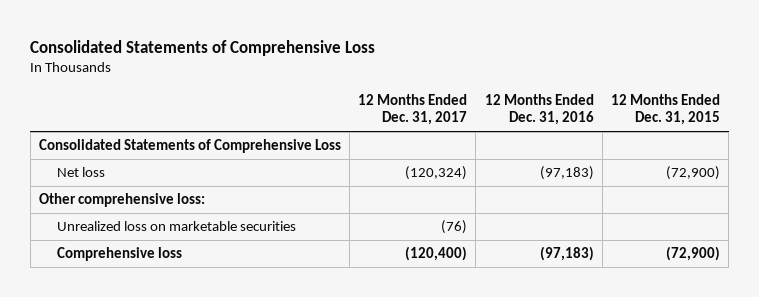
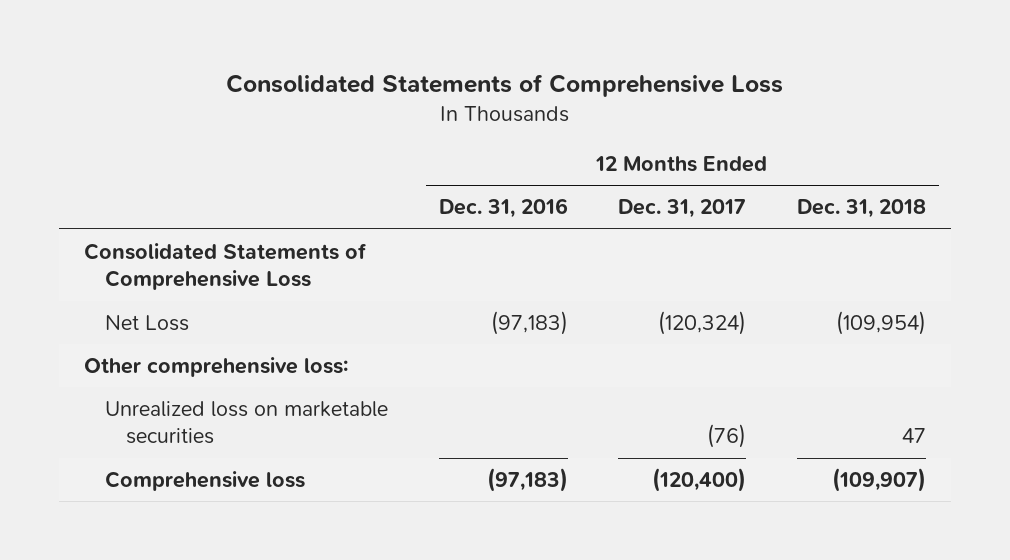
[611,94,721,126] 12 Months Ended Dec. 31, 2015 -> none
none -> [797,199,927,219] Dec. 31, 2018
[56,167,105,178] Net loss -> [104,314,189,331] Net Loss

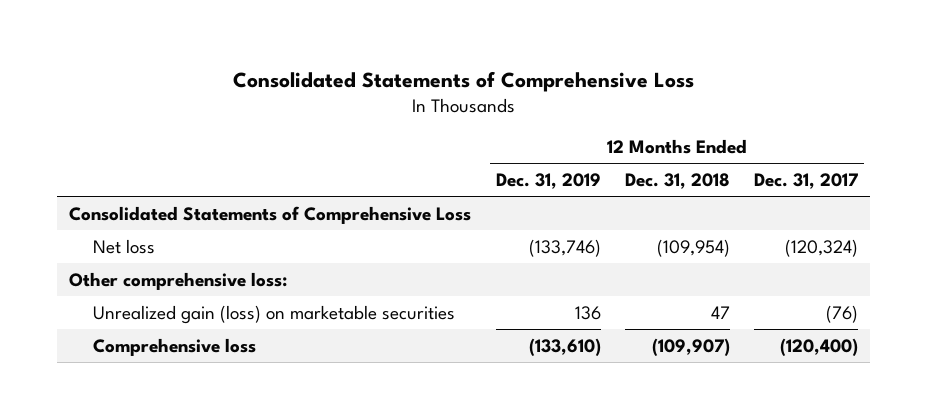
[438,198,568,219] Dec. 31, 2016 -> none
none -> [495,173,601,190] Dec. 31, 2019
[104,314,189,331] Net Loss -> [92,238,155,254] Net loss
[104,400,388,445] Unrealized loss on marketable securities -> [92,304,455,324] Unrealized gain (loss) on marketable securities

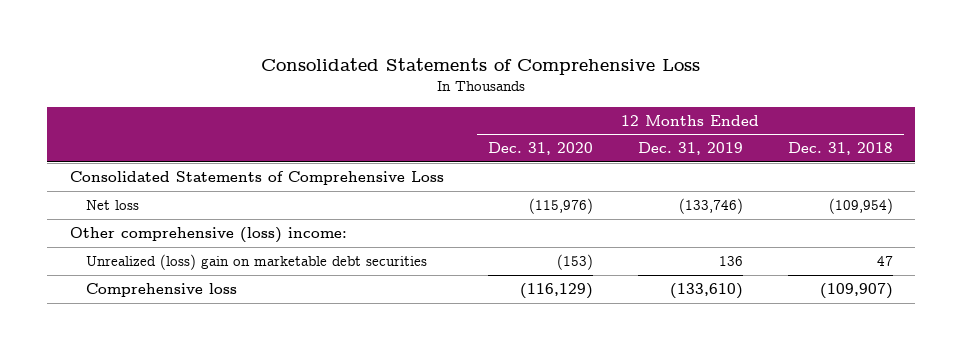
[753,173,858,190] Dec. 31, 2017 -> none
none -> [488,142,594,156] Dec. 31, 2020
[69,271,288,290] Other comprehensive loss: -> [69,227,347,244] Other comprehensive (loss) income:
[92,304,455,324] Unrealized gain (loss) on marketable securities -> [86,254,428,271] Unrealized (loss) gain on marketable debt securities

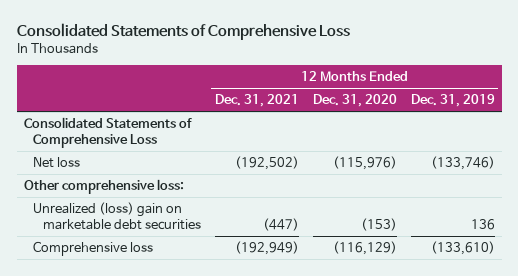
[787,142,893,156] Dec. 31, 2018 -> none
none -> [214,94,299,108] Dec. 31, 2021
[69,227,347,244] Other comprehensive (loss) income: -> [23,178,184,194] Other comprehensive loss:

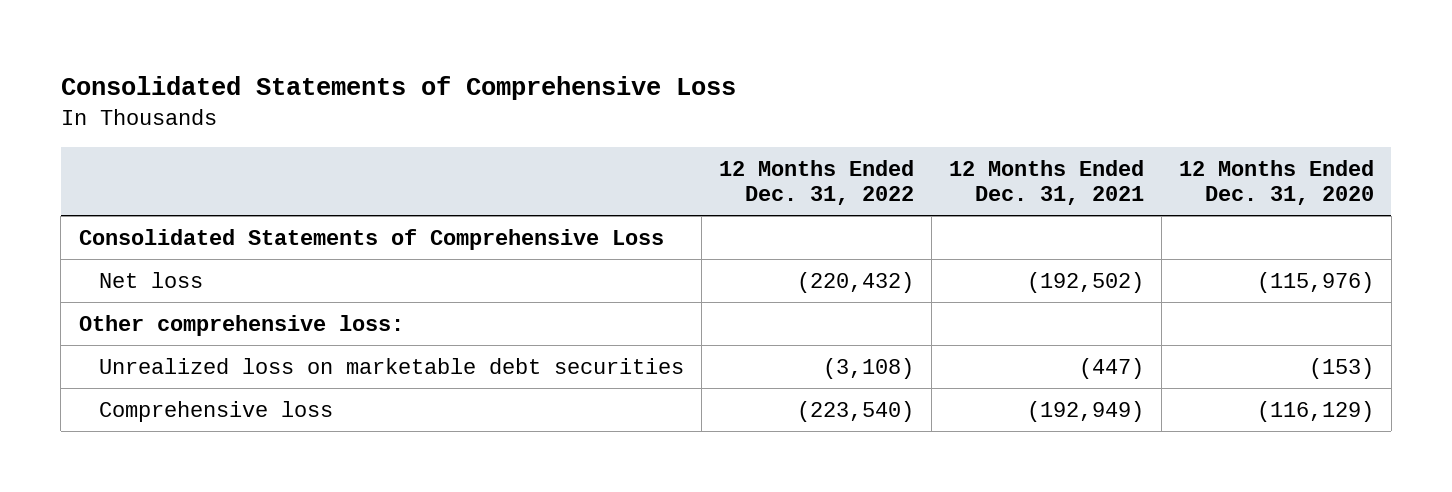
[410,94,495,108] Dec. 31, 2019 -> none
none -> [718,159,914,205] 12 Months Ended Dec. 31, 2022
[33,201,201,230] Unrealized (loss) gain on marketable debt securities -> [98,357,684,374] Unrealized loss on marketable debt securities

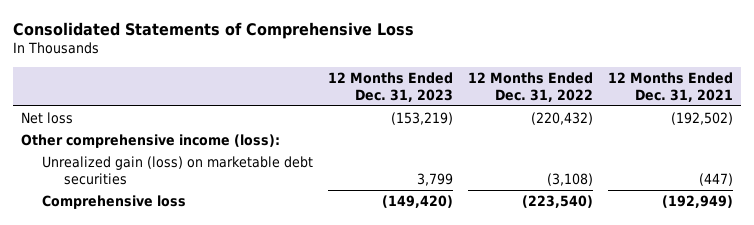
[1178,159,1374,205] 12 Months Ended Dec. 31, 2020 -> none
none -> [328,72,454,102] 12 Months Ended Dec. 31, 2023
[78,228,664,250] Consolidated Statements of Comprehensive Loss -> none
[78,314,404,336] Other comprehensive loss: -> [20,134,280,149] Other comprehensive income (loss):
[98,357,684,374] Unrealized loss on marketable debt securities -> [42,156,314,185] Unrealized gain (loss) on marketable debt securities

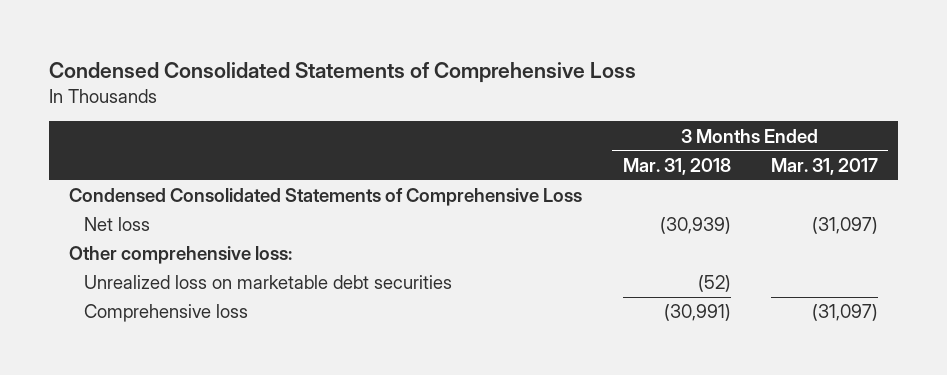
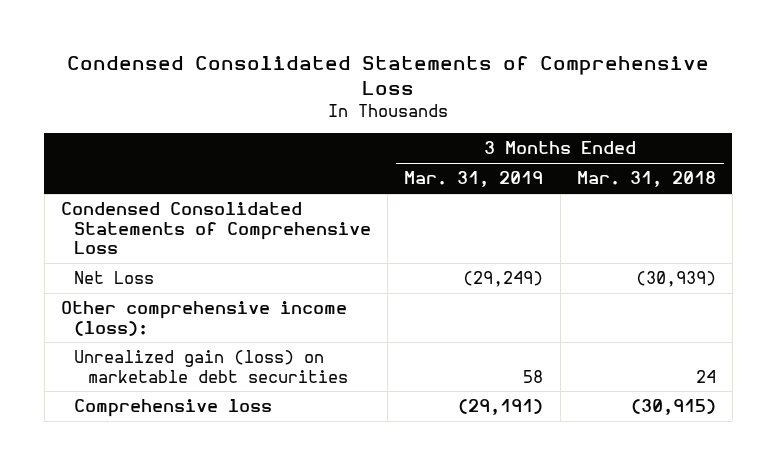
[770,157,878,175] Mar. 31, 2017 -> none
none -> [404,171,544,188] Mar. 31, 2019
[83,217,150,232] Net loss -> [74,271,155,285] Net Loss
[69,246,293,265] Other comprehensive loss: -> [61,301,348,336] Other comprehensive income (loss):
[83,275,452,290] Unrealized loss on marketable debt securities -> [74,350,348,383] Unrealized gain (loss) on marketable debt securities
[697,275,731,293] (52) -> [695,369,716,383] 24
[663,304,731,322] (30,991) -> [630,399,716,416] (30,915)

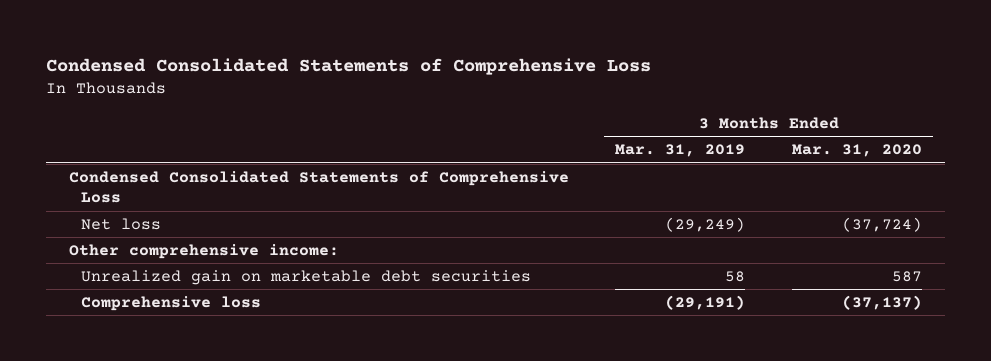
[576,171,716,188] Mar. 31, 2018 -> none
none -> [791,144,922,158] Mar. 31, 2020
[74,271,155,285] Net Loss -> [81,217,162,230] Net loss
[61,301,348,336] Other comprehensive income (loss): -> [69,243,340,259] Other comprehensive income:
[74,350,348,383] Unrealized gain (loss) on marketable debt securities -> [81,269,532,285] Unrealized gain on marketable debt securities

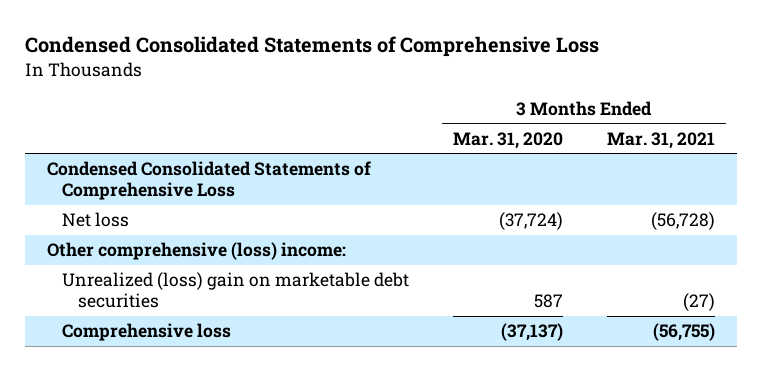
[615,144,746,158] Mar. 31, 2019 -> none
none -> [606,131,715,149] Mar. 31, 2021
[69,243,340,259] Other comprehensive income: -> [47,242,347,261] Other comprehensive (loss) income:
[81,269,532,285] Unrealized gain on marketable debt securities -> [62,272,410,309] Unrealized (loss) gain on marketable debt securities

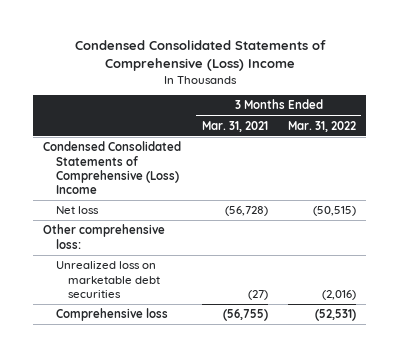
[25,36,600,58] Condensed Consolidated Statements of Comprehensive Loss -> [74,40,326,72] Condensed Consolidated Statements of Comprehensive (Loss) Income
[453,131,564,149] Mar. 31, 2020 -> none
none -> [288,120,357,132] Mar. 31, 2022
[47,161,372,201] Condensed Consolidated Statements of Comprehensive Loss -> [42,141,181,195] Condensed Consolidated Statements of Comprehensive (Loss) Income
[47,242,347,261] Other comprehensive (loss) income: -> [42,224,165,249] Other comprehensive loss:
[62,272,410,309] Unrealized (loss) gain on marketable debt securities -> [55,261,161,298] Unrealized loss on marketable debt securities

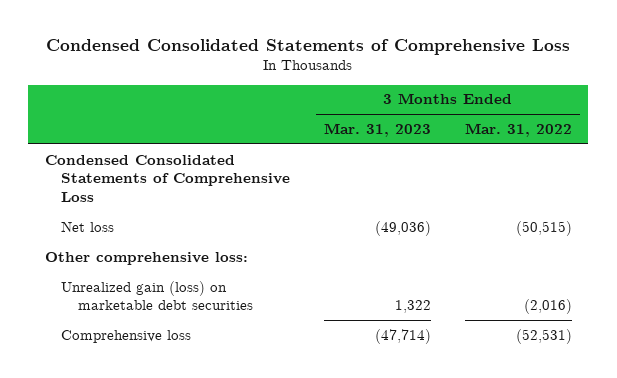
[74,40,326,72] Condensed Consolidated Statements of Comprehensive (Loss) Income -> [46,38,571,55] Condensed Consolidated Statements of Comprehensive Loss
[201,120,268,132] Mar. 31, 2021 -> none
none -> [323,122,431,137] Mar. 31, 2023
[42,141,181,195] Condensed Consolidated Statements of Comprehensive (Loss) Income -> [45,154,291,202] Condensed Consolidated Statements of Comprehensive Loss
[55,261,161,298] Unrealized loss on marketable debt securities -> [61,280,253,311] Unrealized gain (loss) on marketable debt securities

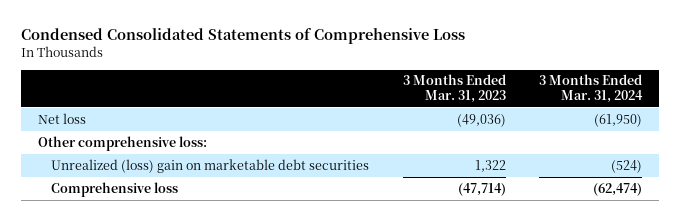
[464,122,572,137] Mar. 31, 2022 -> none
none -> [539,74,644,103] 3 Months Ended Mar. 31, 2024
[45,154,291,202] Condensed Consolidated Statements of Comprehensive Loss -> none
[61,280,253,311] Unrealized gain (loss) on marketable debt securities -> [51,158,370,173] Unrealized (loss) gain on marketable debt securities

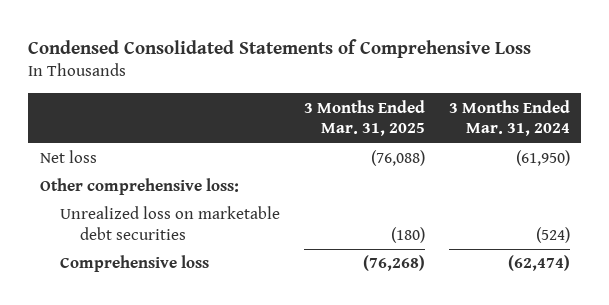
[402,74,506,103] 3 Months Ended Mar. 31, 2023 -> none
none -> [303,99,425,137] 3 Months Ended Mar. 31, 2025
[51,158,370,173] Unrealized (loss) gain on marketable debt securities -> [59,206,280,241] Unrealized loss on marketable debt securities

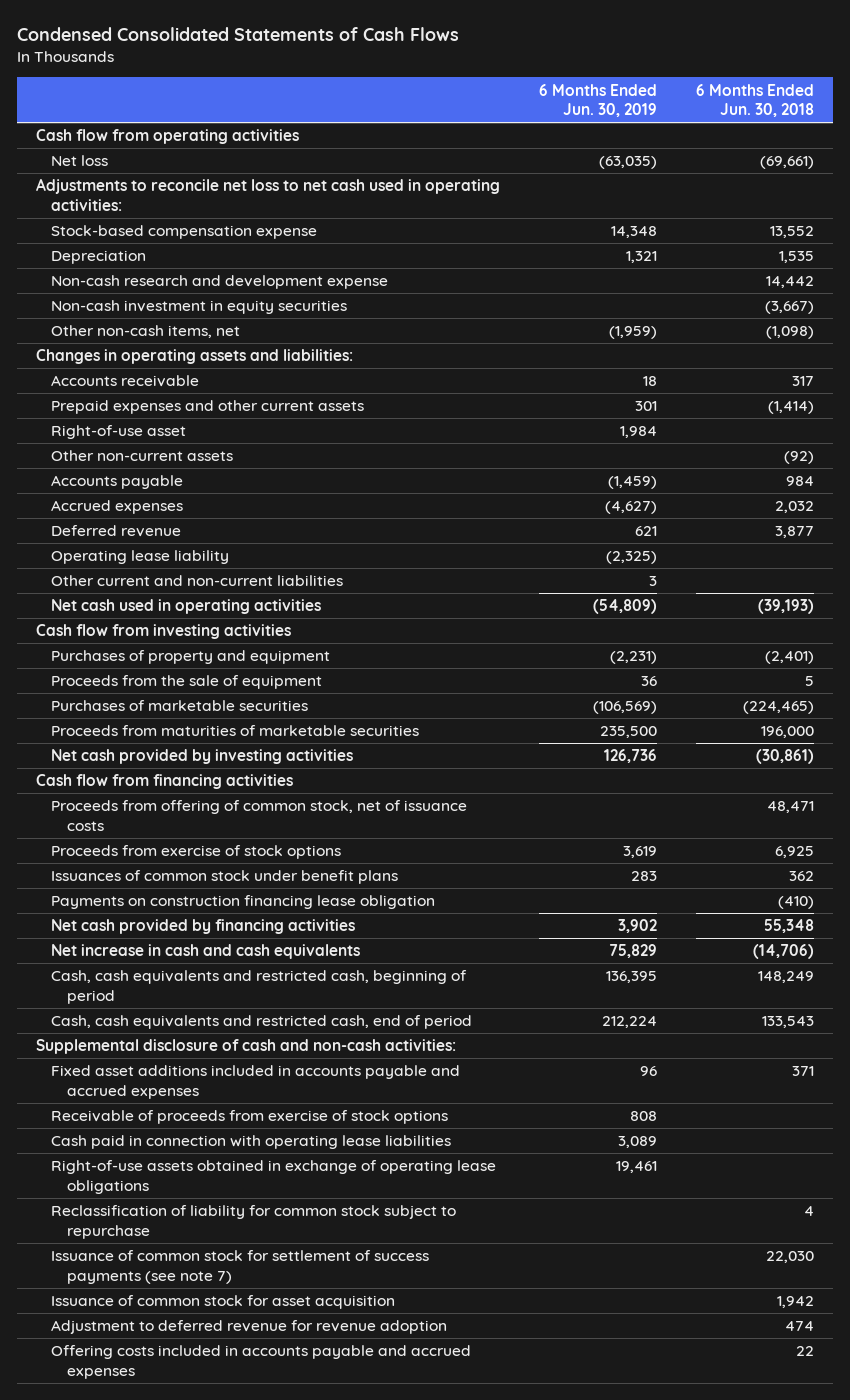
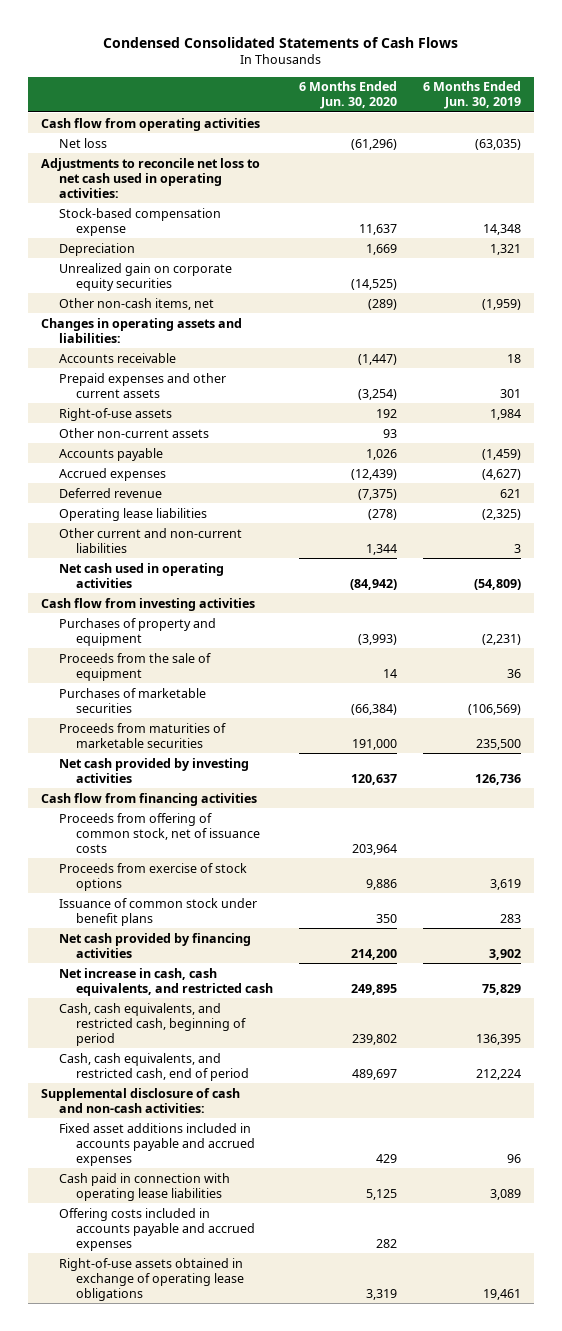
[696,83,815,118] 6 Months Ended Jun. 30, 2018 -> none
none -> [298,81,397,110] 6 Months Ended Jun. 30, 2020
[51,275,389,290] Non-cash research and development expense -> none
[51,300,348,315] Non-cash investment in equity securities -> none
none -> [58,262,232,291] Unrealized gain on corporate equity securities
[51,425,187,440] Right-of-use asset -> [58,407,172,421] Right-of-use assets
[51,550,230,565] Operating lease liability -> [58,507,207,521] Operating lease liabilities
[51,895,436,910] Payments on construction financing lease obligation -> none
[51,870,399,885] Issuances of common stock under benefit plans -> [58,897,257,926] Issuance of common stock under benefit plans
[51,944,361,960] Net increase in cash and cash equivalents -> [58,967,273,996] Net increase in cash, cash equivalents, and restricted cash
[51,970,468,1004] Cash, cash equivalents and restricted cash, beginning of period -> [58,1002,246,1046] Cash, cash equivalents, and restricted cash, beginning of period
[51,1015,473,1030] Cash, cash equivalents and restricted cash, end of period -> [58,1052,249,1081] Cash, cash equivalents, and restricted cash, end of period
[51,1110,449,1125] Receivable of proceeds from exercise of stock options -> none
[51,1205,457,1239] Reclassification of liability for common stock subject to repurchase -> none
[51,1250,430,1284] Issuance of common stock for settlement of success payments (see note 7) -> none
[51,1295,396,1310] Issuance of common stock for asset acquisition -> none
[51,1320,448,1335] Adjustment to deferred revenue for revenue adoption -> none
[51,1160,497,1194] Right-of-use assets obtained in exchange of operating lease obligations -> [58,1257,244,1301] Right-of-use assets obtained in exchange of operating lease obligations

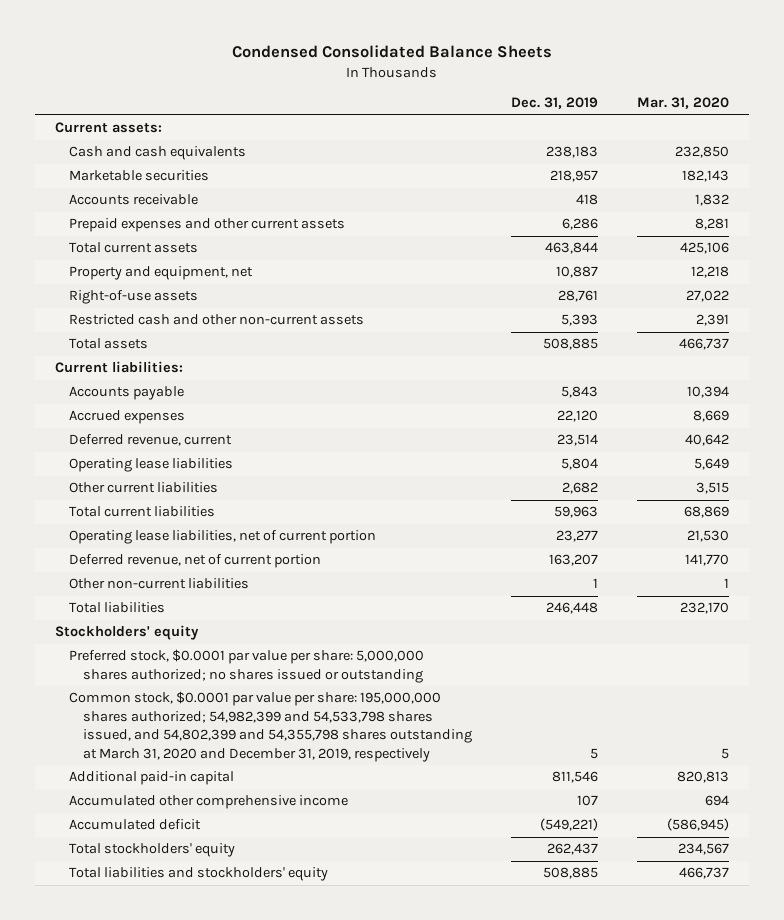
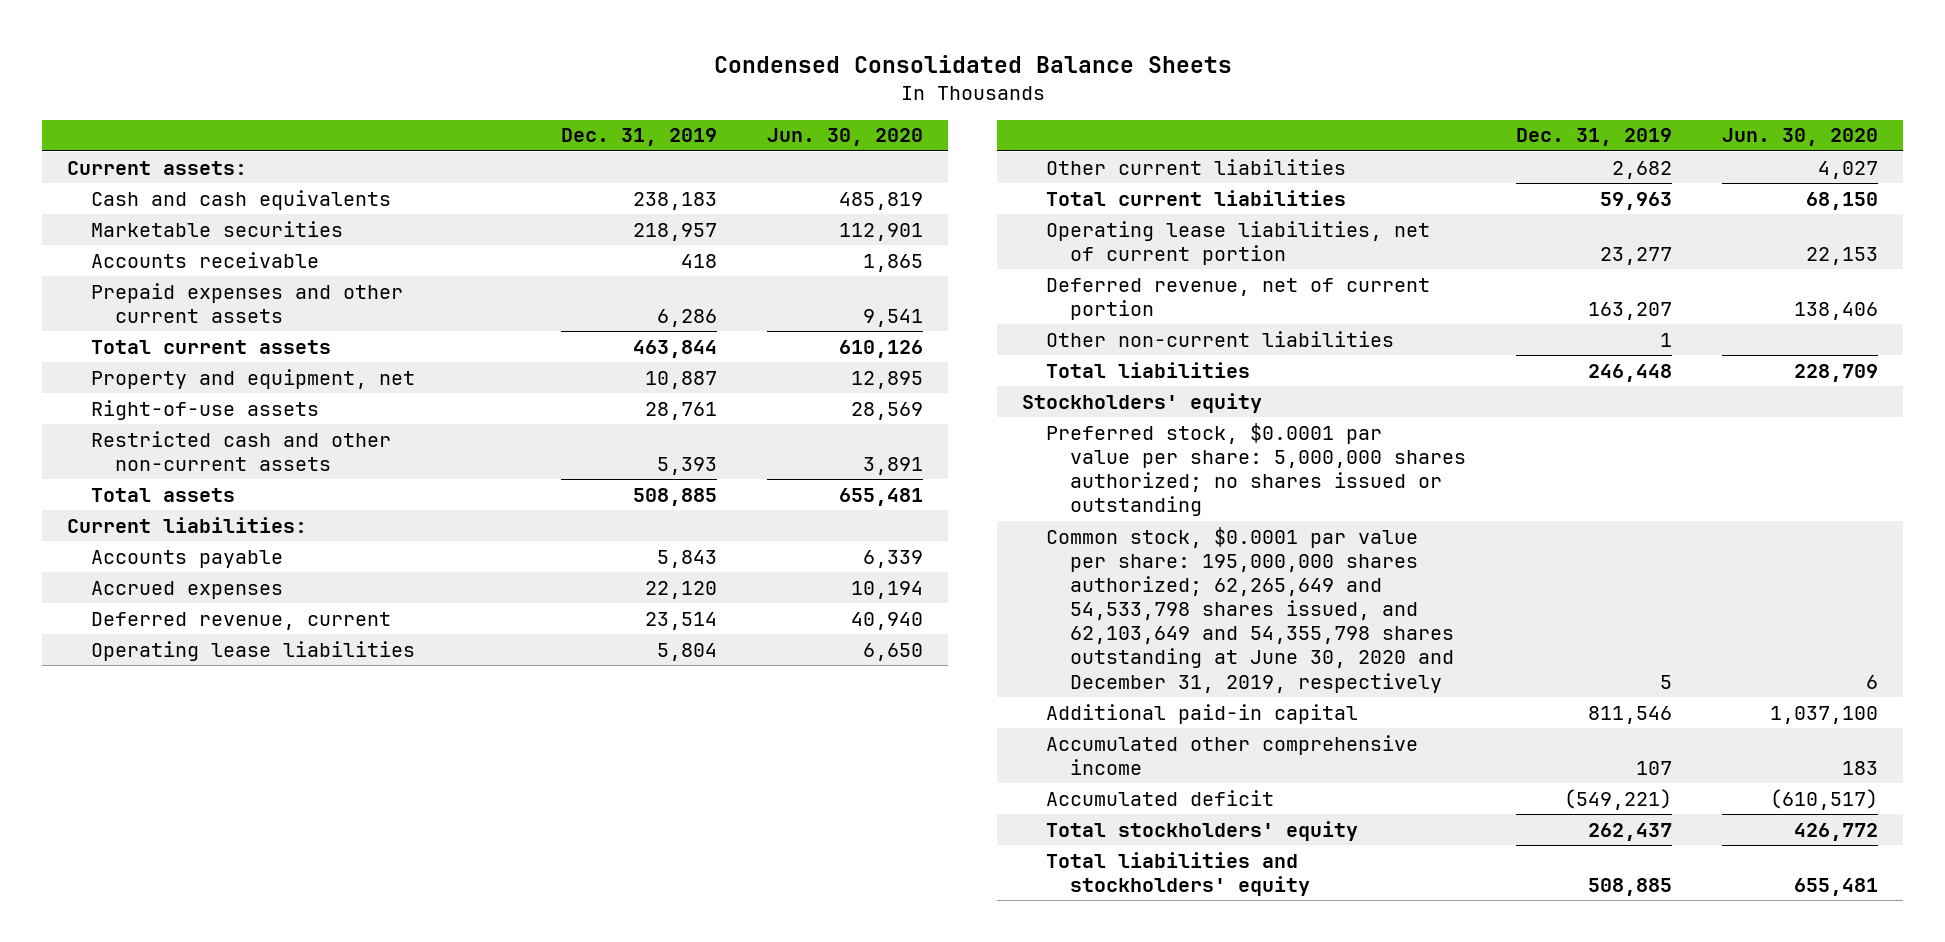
[637,97,730,110] Mar. 31, 2020 -> none
none -> [766,128,923,147] Jun. 30, 2020
[68,691,472,762] Common stock, $0.0001 par value per share: 195,000,000 shares authorized; 54,982,399 and 54,533,798 shares issued, and 54,802,399 and 54,355,798 shares outstanding at March 31, 2020 and December 31, 2019, respectively -> [1046,526,1455,693] Common stock, $0.0001 par value per share: 195,000,000 shares authorized; 62,265,649 and 54,533,798 shares issued, and 62,103,649 and 54,355,798 shares outstanding at June 30, 2020 and December 31, 2019, respectively

